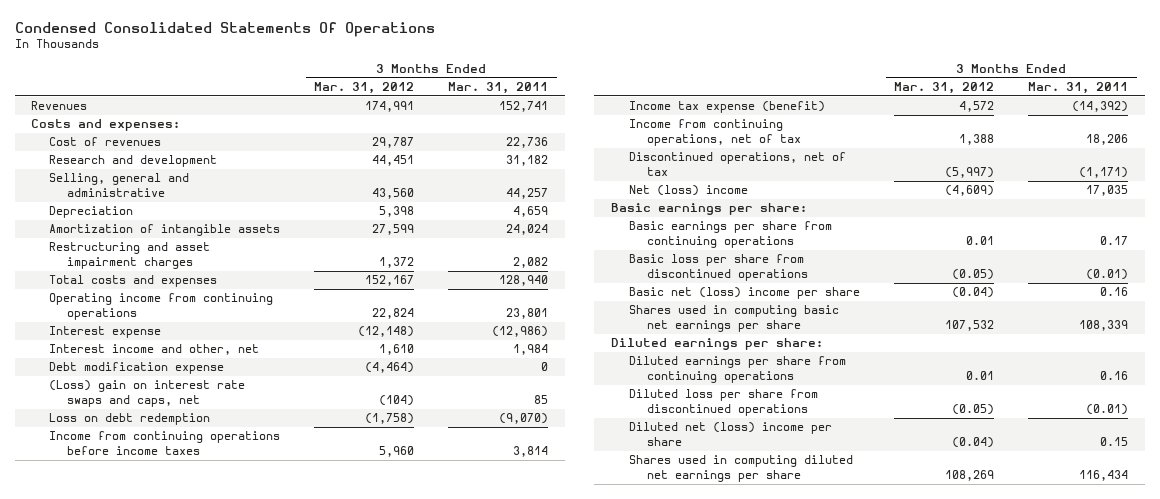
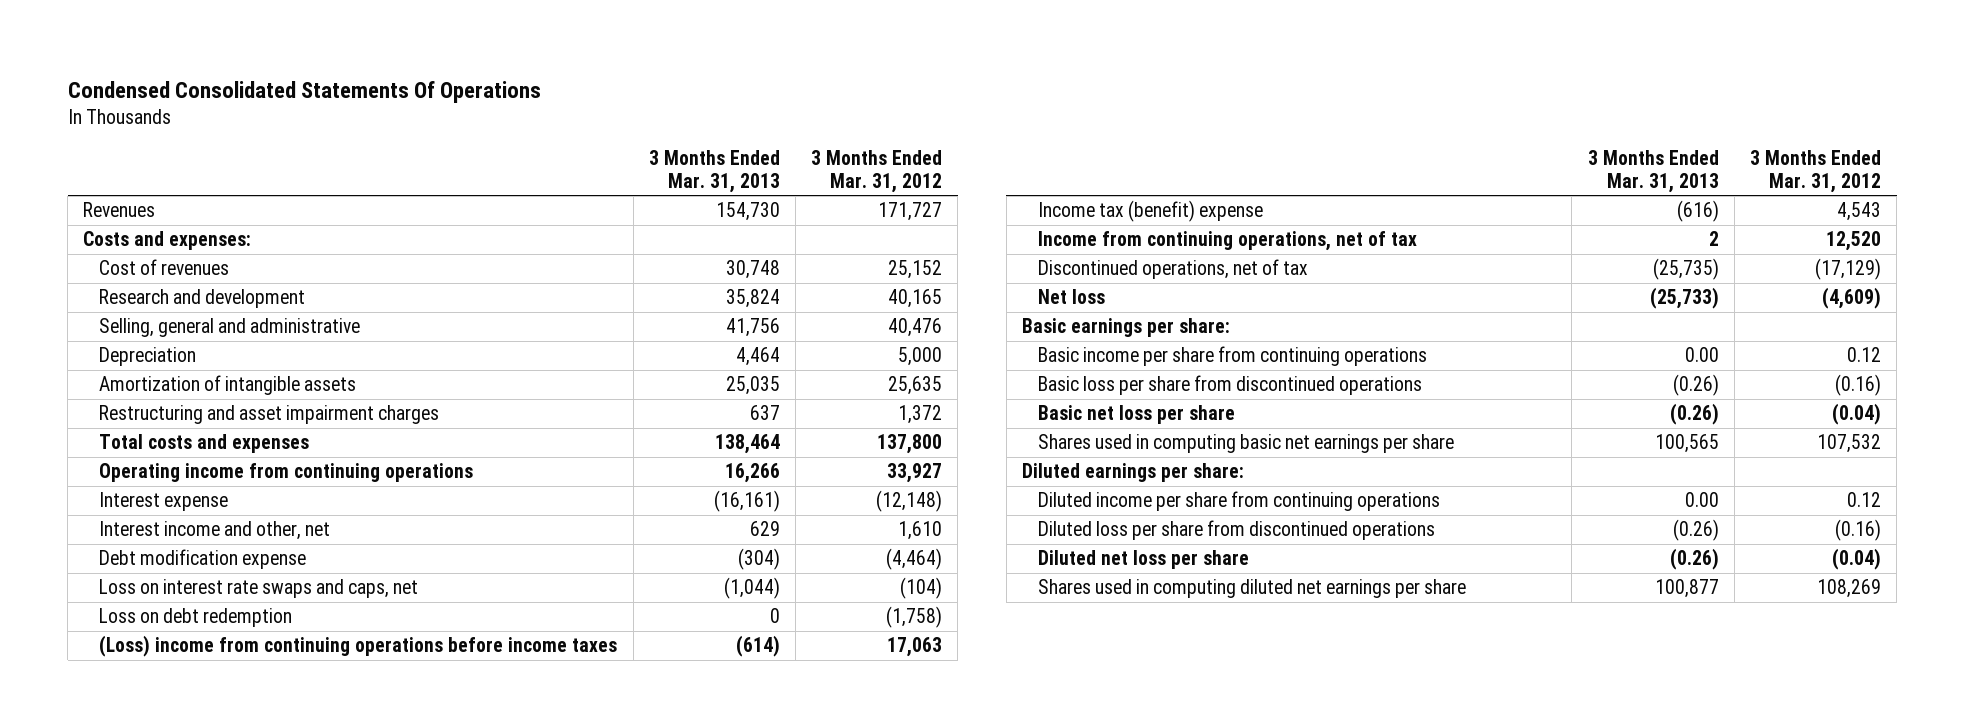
[448,82,549,95] Mar. 31, 2011 -> none
none -> [648,149,780,194] 3 Months Ended Mar. 31, 2013
[365,101,415,113] 174,991 -> [878,202,943,222] 171,727
[372,137,415,149] 29,787 -> [888,260,943,280] 25,152
[372,155,415,167] 44,451 -> [888,289,943,309] 40,165
[372,188,415,200] 43,560 -> [888,318,943,338] 40,476
[379,206,415,218] 5,398 -> [898,347,943,367] 5,000
[372,224,415,236] 27,599 -> [888,376,943,396] 25,635
[365,275,415,287] 152,167 -> [877,434,943,455] 137,800
[372,308,415,320] 22,824 -> [887,463,943,484] 33,927
[49,380,246,408] (Loss) gain on interest rate swaps and caps, net -> [99,579,419,599] Loss on interest rate swaps and caps, net
[49,431,281,456] Income from continuing operations before income taxes -> [99,635,618,658] (Loss) income from continuing operations before income taxes
[379,446,415,458] 5,960 -> [887,637,943,658] 17,063
[629,101,826,114] Income tax expense (benefit) -> [1038,200,1264,223] Income tax (benefit) expense
[959,101,995,113] 4,572 -> [1836,202,1881,222] 4,543
[959,134,995,146] 1,388 -> [1825,231,1881,252] 12,520
[945,167,995,179] (5,997) -> [1814,258,1881,281] (17,129)
[629,185,749,197] Net (loss) income -> [1038,289,1106,305] Net loss
[629,221,833,249] Basic earnings per share from continuing operations -> [1038,346,1428,367] Basic income per share from continuing operations
[966,236,995,246] 0.01 -> [1846,347,1881,363] 0.12
[952,269,995,281] (0.05) -> [1834,374,1881,397] (0.16)
[629,287,861,300] Basic net (loss) income per share -> [1038,405,1236,425] Basic net loss per share
[629,356,847,384] Diluted earnings per share from continuing operations -> [1038,491,1441,512] Diluted income per share from continuing operations
[966,371,995,381] 0.01 -> [1846,492,1881,508] 0.12
[952,404,995,416] (0.05) -> [1834,519,1881,542] (0.16)
[629,422,833,447] Diluted net (loss) income per share -> [1038,550,1250,570] Diluted net loss per share

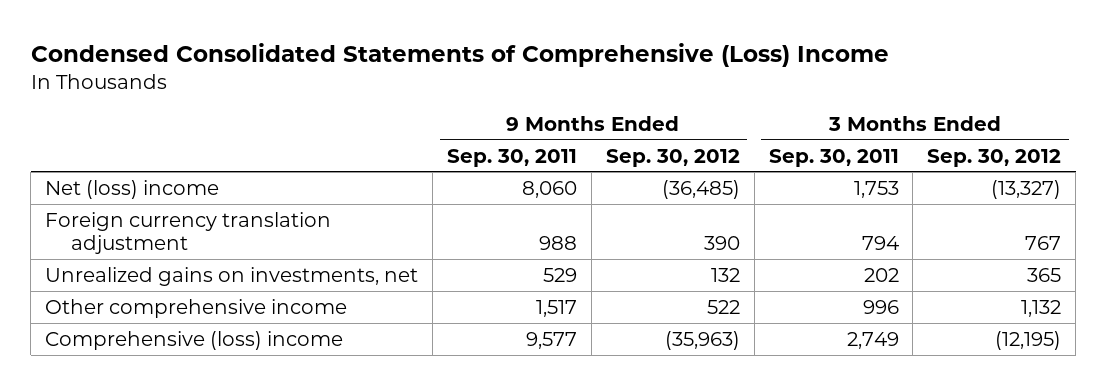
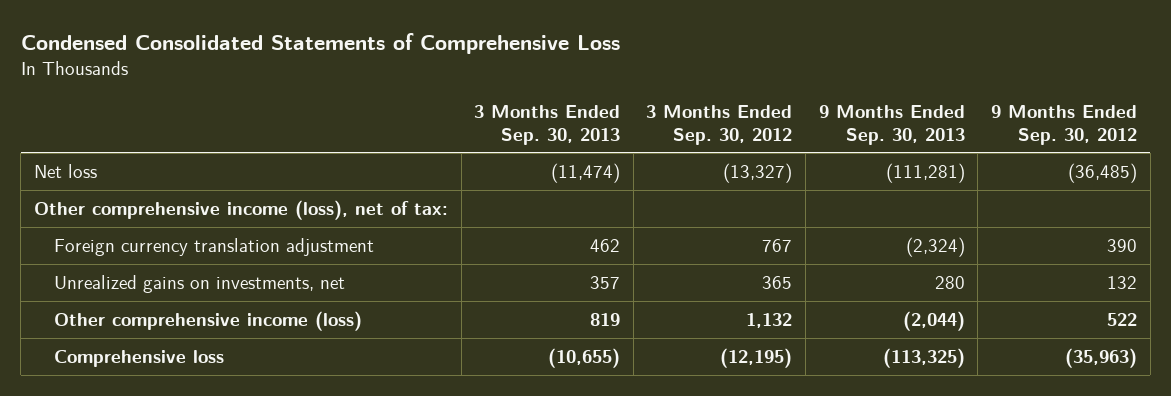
[30,42,889,67] Condensed Consolidated Statements of Comprehensive (Loss) Income -> [20,32,620,54] Condensed Consolidated Statements of Comprehensive Loss
[447,148,578,167] Sep. 30, 2011 -> none
[768,148,899,167] Sep. 30, 2011 -> none
none -> [474,104,621,145] 3 Months Ended Sep. 30, 2013
none -> [818,104,965,145] 9 Months Ended Sep. 30, 2013
[45,179,220,199] Net (loss) income -> [33,163,97,178] Net loss
none -> [33,199,448,220] Other comprehensive income (loss), net of tax:
[45,298,348,318] Other comprehensive income -> [54,310,363,331] Other comprehensive income (loss)
[45,330,344,350] Comprehensive (loss) income -> [54,349,225,367] Comprehensive loss

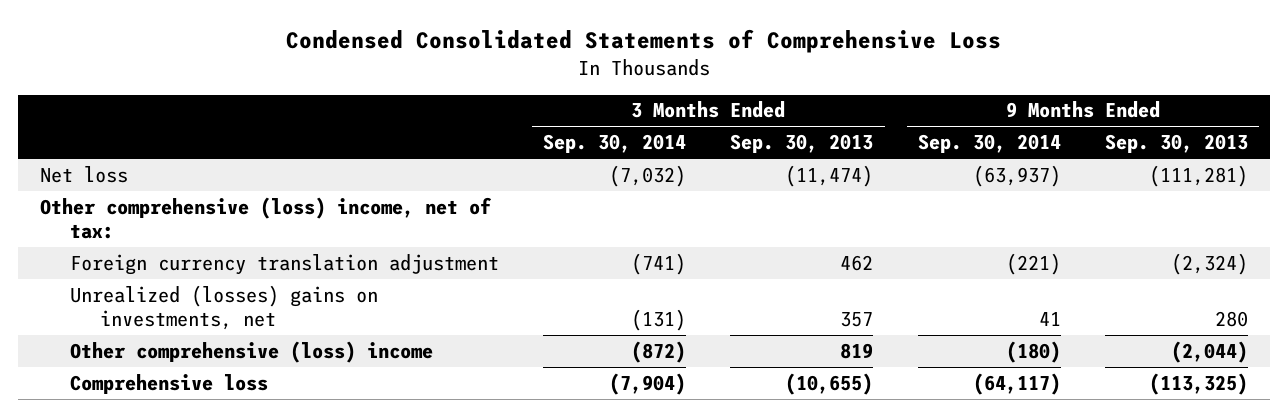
[646,104,793,145] 3 Months Ended Sep. 30, 2012 -> none
[990,104,1137,145] 9 Months Ended Sep. 30, 2012 -> none
none -> [543,134,687,154] Sep. 30, 2014
none -> [917,134,1061,154] Sep. 30, 2014
[33,199,448,220] Other comprehensive income (loss), net of tax: -> [39,196,492,239] Other comprehensive (loss) income, net of tax:
[54,274,346,293] Unrealized gains on investments, net -> [69,284,378,330] Unrealized (losses) gains on investments, net
[54,310,363,331] Other comprehensive income (loss) -> [69,340,433,363] Other comprehensive (loss) income

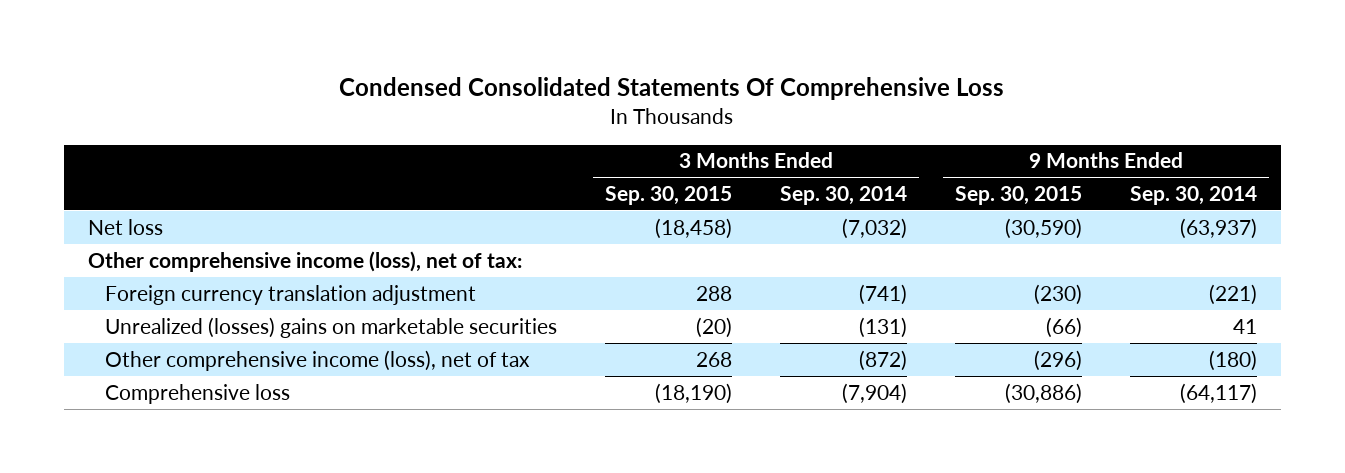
[285,29,1001,54] Condensed Consolidated Statements of Comprehensive Loss -> [339,76,1005,100] Condensed Consolidated Statements Of Comprehensive Loss
[730,134,874,154] Sep. 30, 2013 -> none
[1105,134,1249,154] Sep. 30, 2013 -> none
none -> [604,185,732,205] Sep. 30, 2015
none -> [954,185,1082,205] Sep. 30, 2015
[39,196,492,239] Other comprehensive (loss) income, net of tax: -> [87,250,522,272] Other comprehensive income (loss), net of tax:
[69,284,378,330] Unrealized (losses) gains on investments, net -> [105,316,558,338] Unrealized (losses) gains on marketable securities
[69,340,433,363] Other comprehensive (loss) income -> [105,349,531,371] Other comprehensive income (loss), net of tax

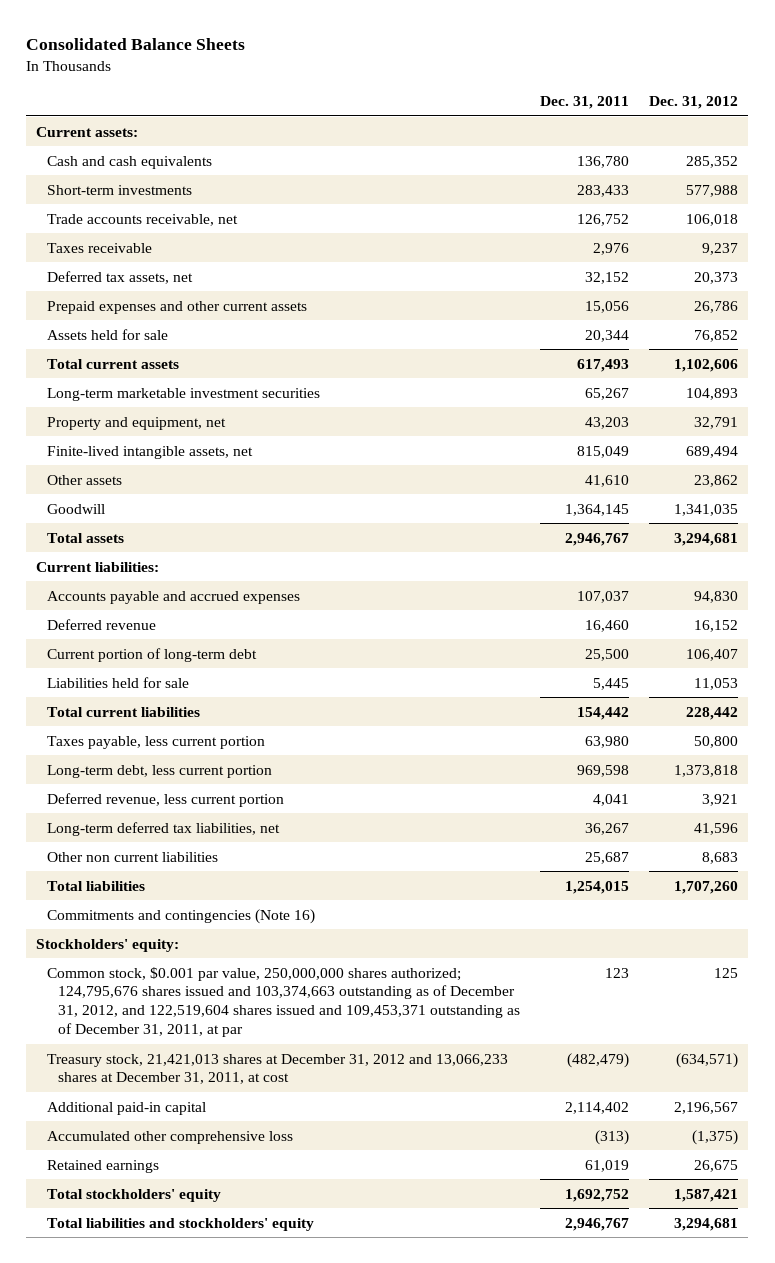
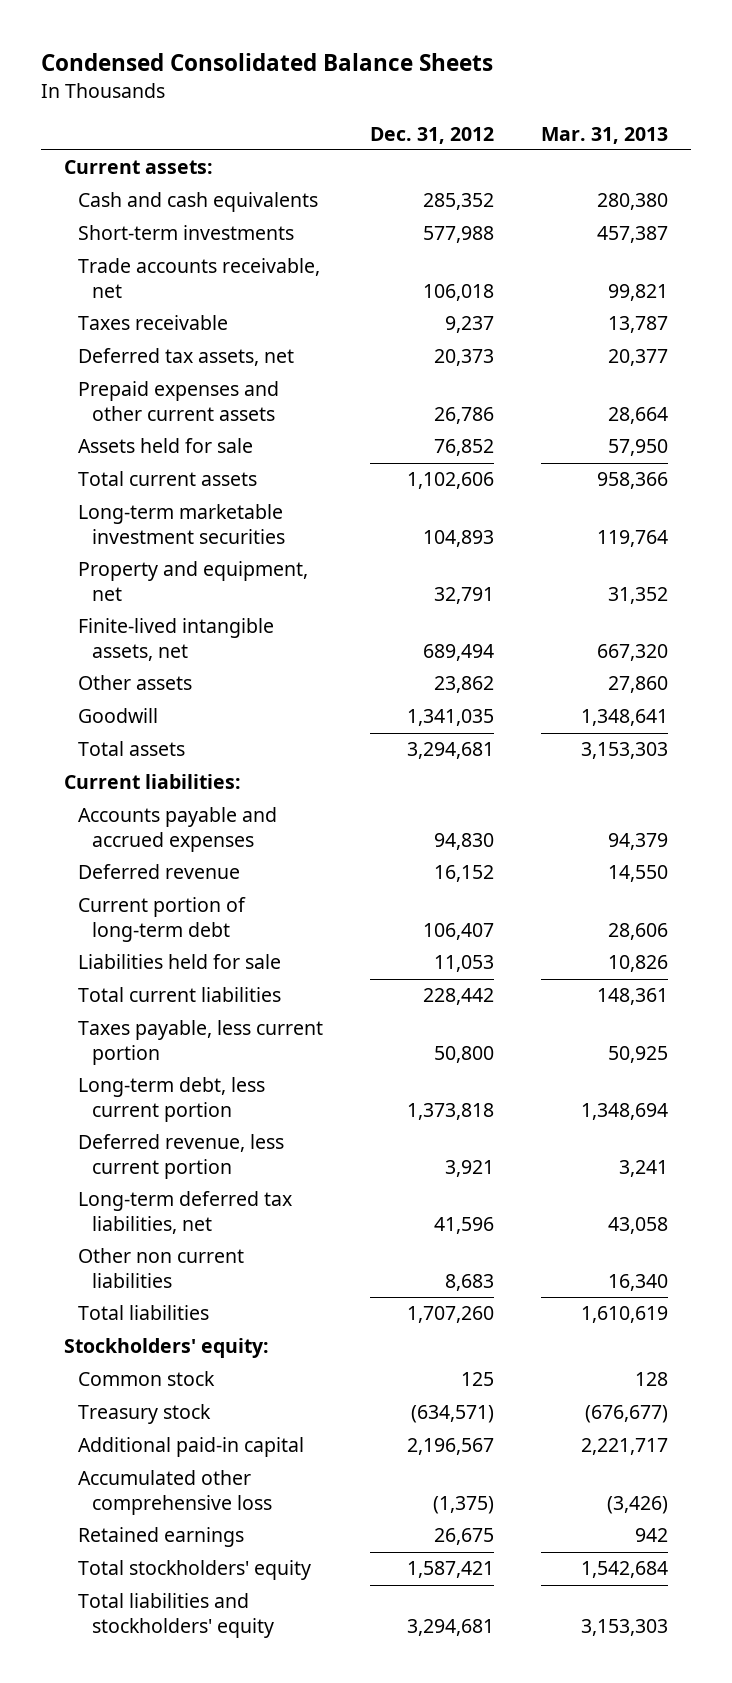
[26,38,246,51] Consolidated Balance Sheets -> [41,53,494,72] Condensed Consolidated Balance Sheets
[540,96,630,110] Dec. 31, 2011 -> none
none -> [540,126,668,144] Mar. 31, 2013
[47,908,316,924] Commitments and contingencies (Note 16) -> none
[47,966,521,1037] Common stock, $0.001 par value, 250,000,000 shares authorized; 124,795,676 shares issued and 103,374,663 outstanding as of December 31, 2012, and 122,519,604 shares issued and 109,453,371 outstanding as of December 31, 2011, at par -> [78,1371,216,1387] Common stock
[47,1053,509,1085] Treasury stock, 21,421,013 shares at December 31, 2012 and 13,066,233 shares at December 31, 2011, at cost -> [78,1404,212,1425] Treasury stock

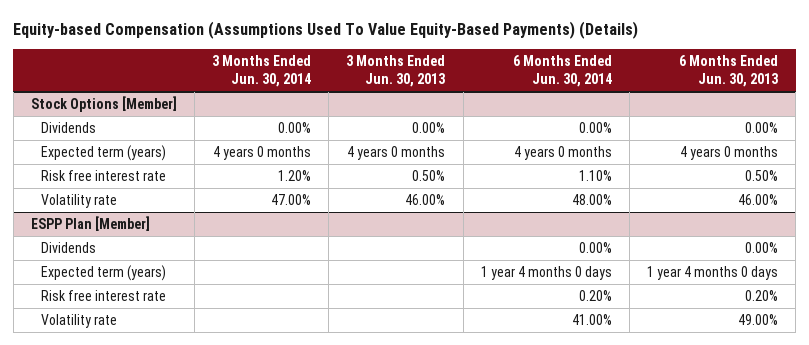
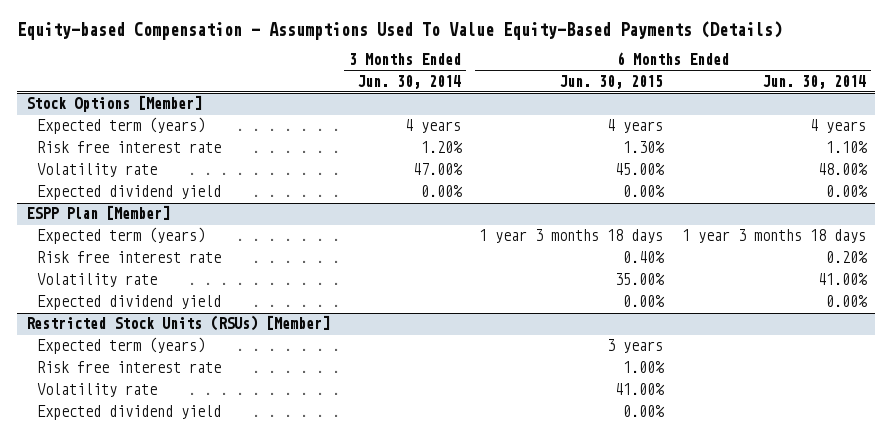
[13,21,639,40] Equity-based Compensation (Assumptions Used To Value Equity-Based Payments) (Details) -> [17,21,783,41] Equity-based Compensation - Assumptions Used To Value Equity-Based Payments (Details)
[346,55,446,87] 3 Months Ended Jun. 30, 2013 -> none
[678,55,778,87] 6 Months Ended Jun. 30, 2013 -> none
none -> [559,74,664,89] Jun. 30, 2015
[41,122,97,134] Dividends -> none
[213,146,312,161] 4 years 0 months -> [404,119,461,134] 4 years
[513,146,612,161] 4 years 0 months -> [810,119,867,134] 4 years
none -> [37,185,222,201] Expected dividend yield
[41,242,97,254] Dividends -> none
[480,266,612,281] 1 year 4 months 0 days -> [682,229,867,244] 1 year 3 months 18 days
none -> [37,295,222,311] Expected dividend yield
none -> [26,315,331,332] Restricted Stock Units (RSUs) [Member]
none -> [37,337,206,355] Expected term (years)
none -> [37,361,222,374] Risk free interest rate
none -> [37,383,158,398] Volatility rate
none -> [37,405,222,421] Expected dividend yield

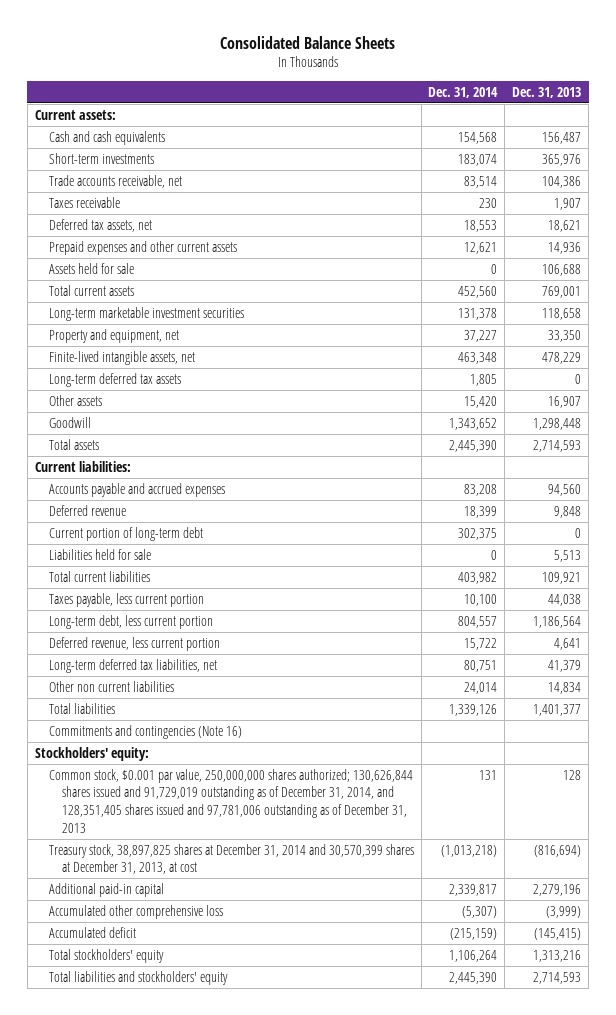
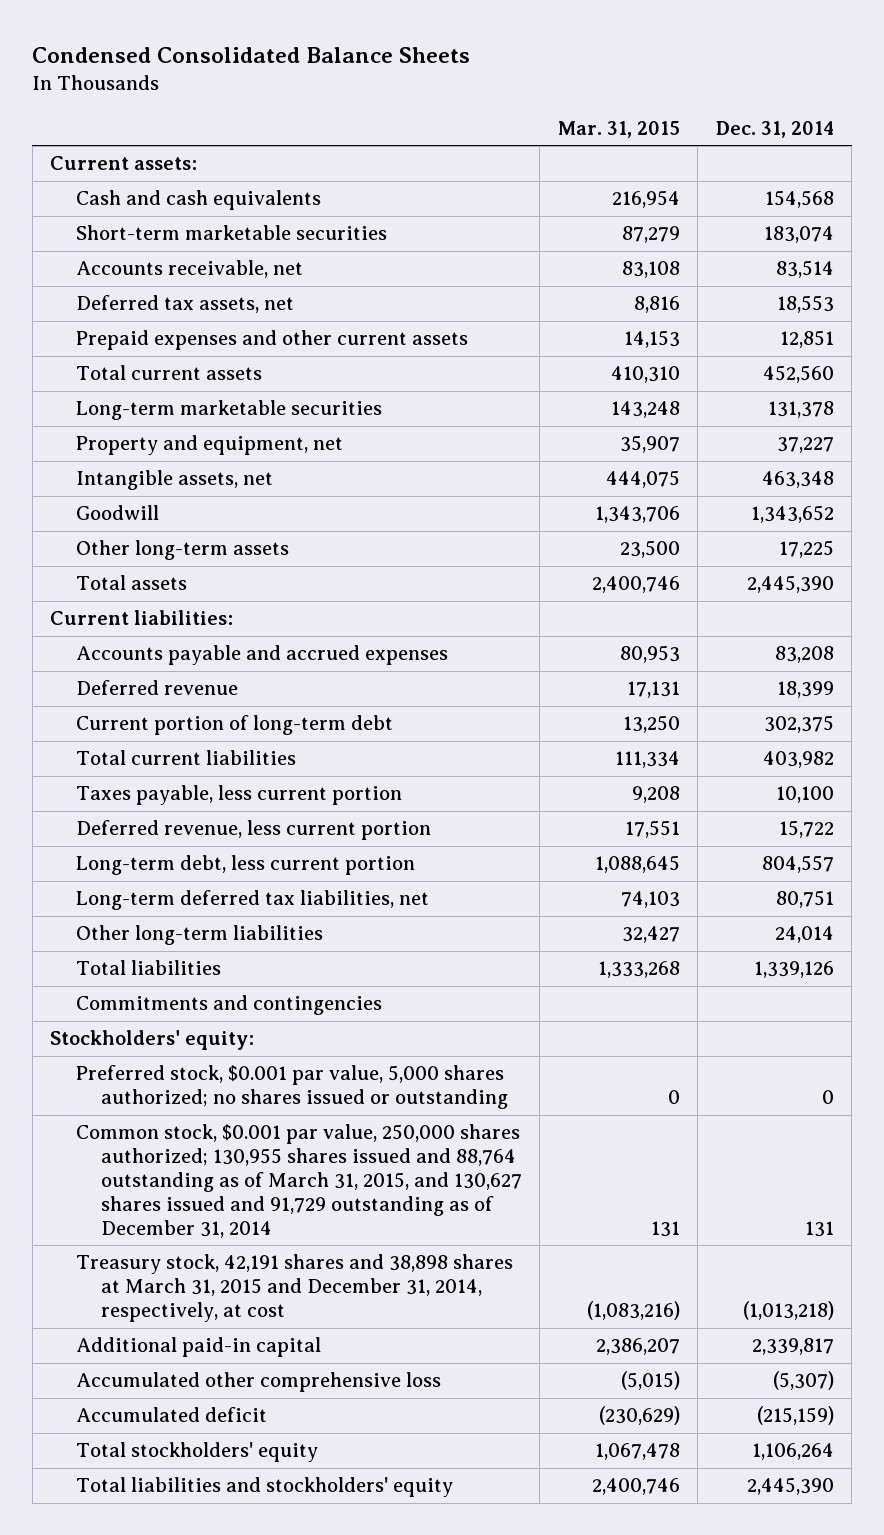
[219,35,395,49] Consolidated Balance Sheets -> [32,47,471,64] Condensed Consolidated Balance Sheets
[512,86,582,98] Dec. 31, 2013 -> none
none -> [557,120,680,138] Mar. 31, 2015
[48,196,120,208] Taxes receivable -> none
[48,152,154,164] Short-term investments -> [75,225,387,241] Short-term marketable securities
[48,174,182,188] Trade accounts receivable, net -> [75,260,303,279] Accounts receivable, net
[48,262,134,274] Assets held for sale -> none
[464,241,498,254] 12,621 -> [779,330,834,349] 12,851
[48,306,244,321] Long-term marketable investment securities -> [75,400,382,421] Long-term marketable securities
[48,372,181,387] Long-term deferred tax assets -> none
[48,394,102,406] Other assets -> none
[48,350,195,365] Finite-lived intangible assets, net -> [75,470,273,491] Intangible assets, net
none -> [75,540,289,561] Other long-term assets
[48,548,151,560] Liabilities held for sale -> none
[48,614,213,629] Long-term debt, less current portion -> [75,855,415,876] Long-term debt, less current portion
[48,680,174,692] Other non current liabilities -> [75,925,323,946] Other long-term liabilities
[48,724,242,739] Commitments and contingencies (Note 16) -> [75,995,382,1016] Commitments and contingencies
none -> [75,1065,508,1110] Preferred stock, $0.001 par value, 5,000 shares authorized; no shares issued or outstanding
[48,768,413,833] Common stock, $0.001 par value, 250,000,000 shares authorized; 130,626,844 shares issued and 91,729,019 outstanding as of December 31, 2014, and 128,351,405 shares issued and 97,781,006 outstanding as of December 31, 2013 -> [75,1124,522,1238] Common stock, $0.001 par value, 250,000 shares authorized; 130,955 shares issued and 88,764 outstanding as of March 31, 2015, and 130,627 shares issued and 91,729 outstanding as of December 31, 2014
[48,843,414,875] Treasury stock, 38,897,825 shares at December 31, 2014 and 30,570,399 shares at December 31, 2013, at cost -> [75,1254,513,1322] Treasury stock, 42,191 shares and 38,898 shares at March 31, 2015 and December 31, 2014, respectively, at cost

